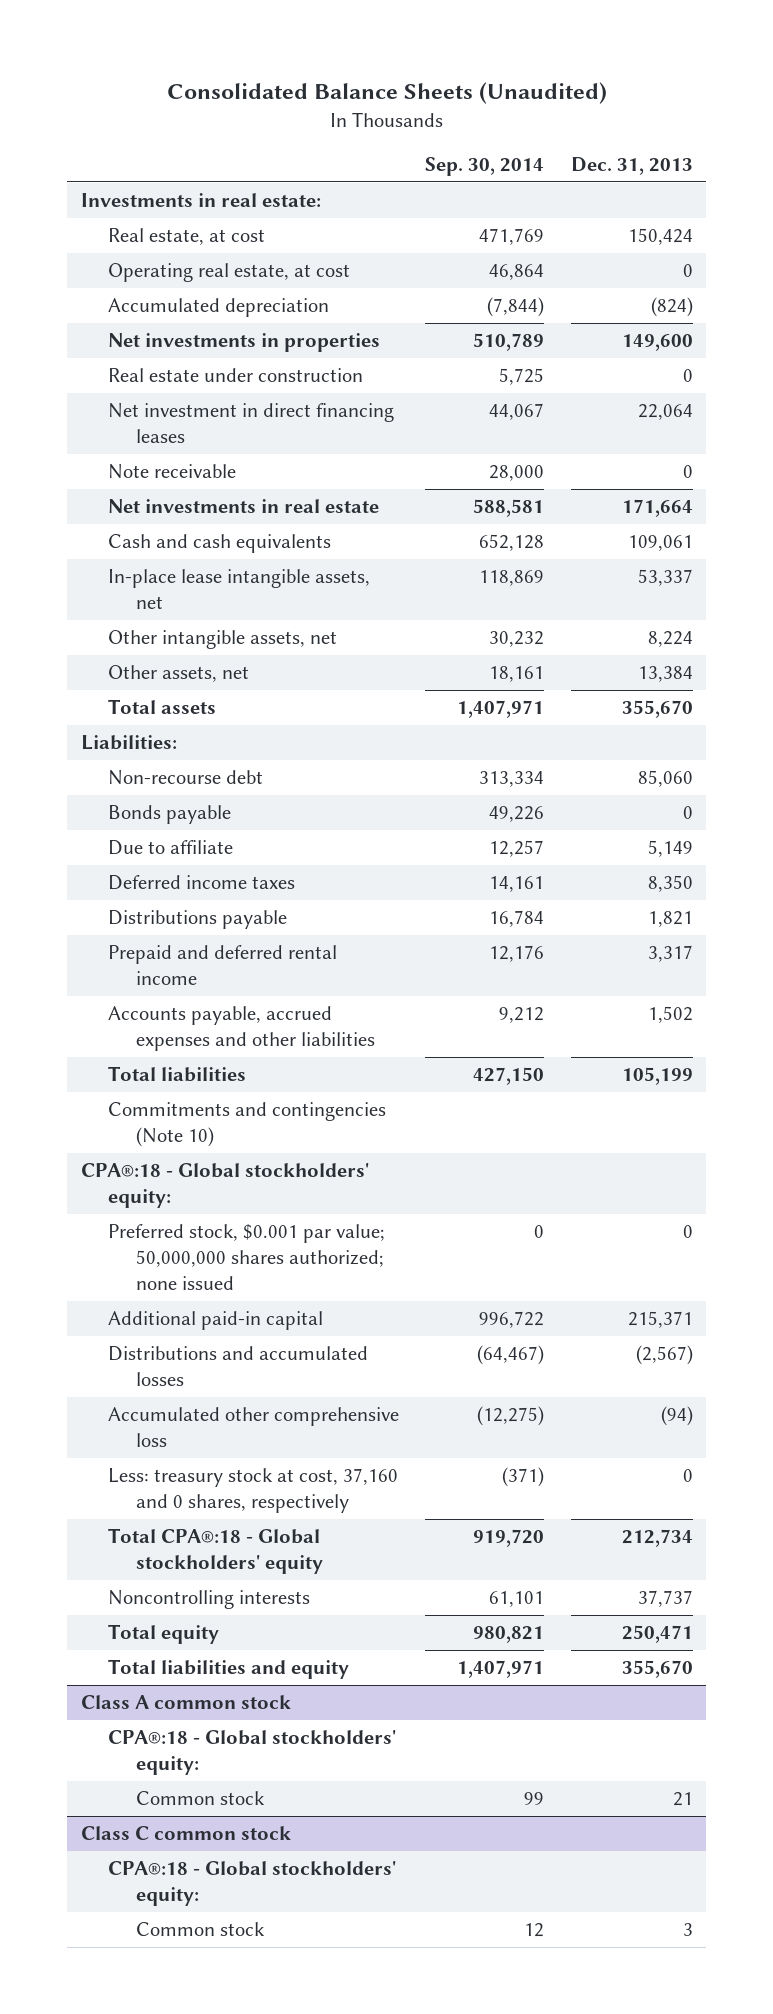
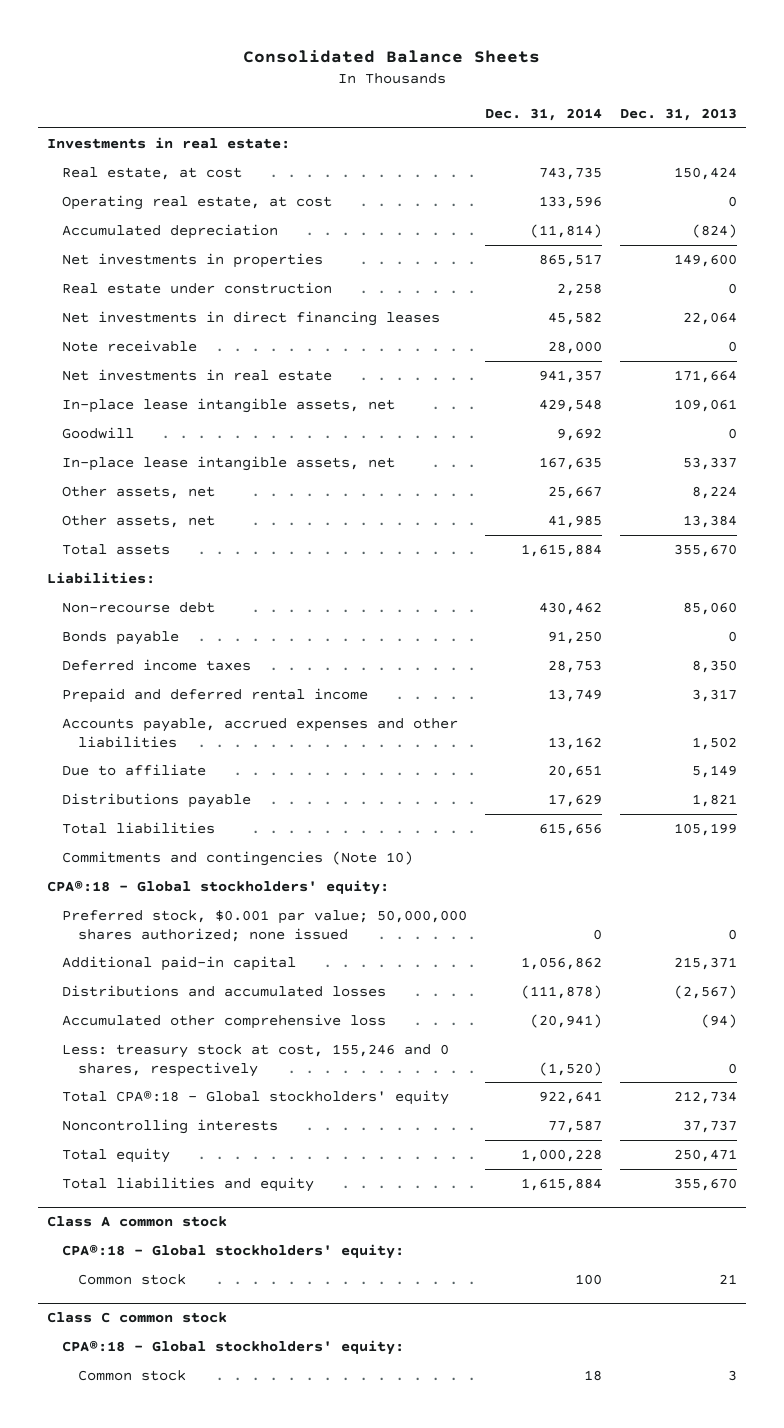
[166,82,607,105] Consolidated Balance Sheets (Unaudited) -> [242,50,540,64] Consolidated Balance Sheets
[425,157,545,177] Sep. 30, 2014 -> none
none -> [485,108,603,122] Dec. 31, 2014
[108,403,395,443] Net investment in direct financing leases -> [62,311,441,327] Net investments in direct financing leases
[108,534,332,554] Cash and cash equivalents -> [62,398,396,414] In-place lease intangible assets, net
none -> [62,427,135,440] Goodwill
[108,630,338,650] Other intangible assets, net -> [62,486,216,500] Other assets, net
[108,840,234,856] Due to affiliate -> [62,764,207,777] Due to affiliate
[108,910,288,930] Distributions payable -> [62,793,252,809] Distributions payable
[108,1468,399,1513] Less: treasury stock at cost, 37,160 and 0 shares, respectively -> [62,1044,450,1077] Less: treasury stock at cost, 155,246 and 0 shares, respectively

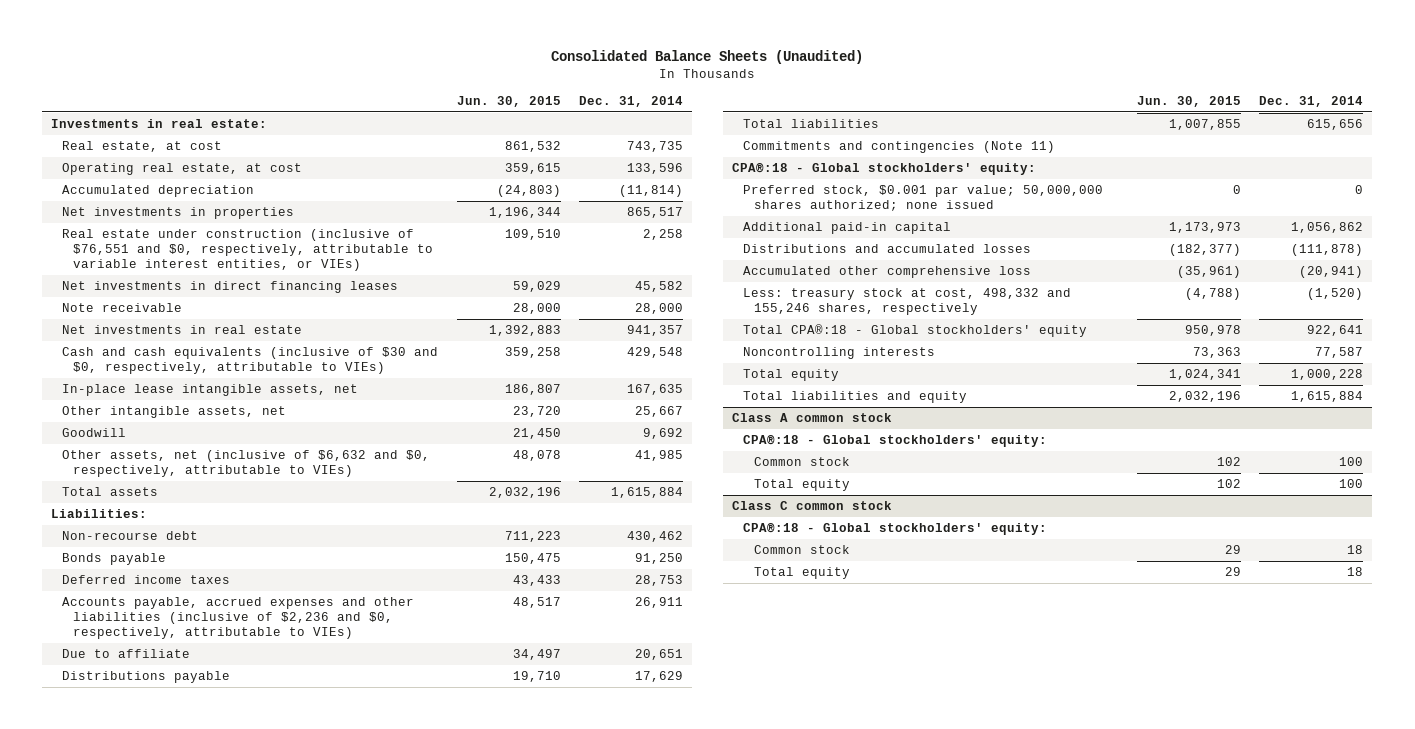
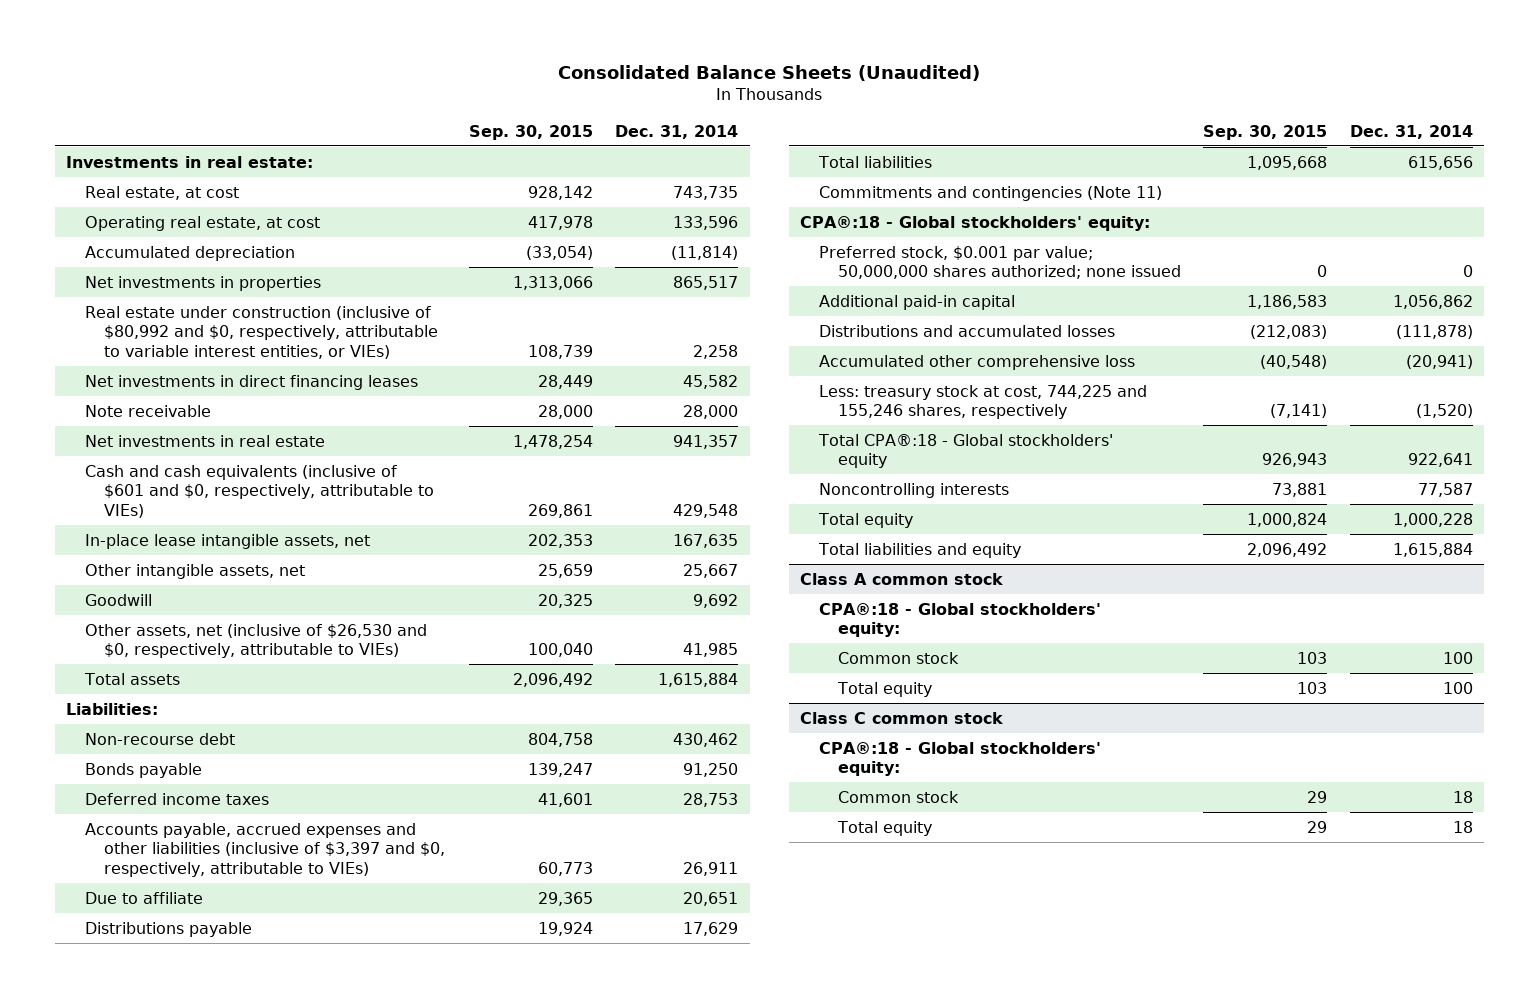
[456,95,561,107] Jun. 30, 2015 -> none
none -> [468,124,593,140] Sep. 30, 2015
[62,228,434,272] Real estate under construction (inclusive of $76,551 and $0, respectively, attributable to variable interest entities, or VIEs) -> [84,305,438,359] Real estate under construction (inclusive of $80,992 and $0, respectively, attributable to variable interest entities, or VIEs)
[62,346,439,374] Cash and cash equivalents (inclusive of $30 and $0, respectively, attributable to VIEs) -> [84,464,434,518] Cash and cash equivalents (inclusive of $601 and $0, respectively, attributable to VIEs)
[62,449,431,477] Other assets, net (inclusive of $6,632 and $0, respectively, attributable to VIEs) -> [84,623,427,659] Other assets, net (inclusive of $26,530 and $0, respectively, attributable to VIEs)
[62,596,415,640] Accounts payable, accrued expenses and other liabilities (inclusive of $2,236 and $0, respectively, attributable to VIEs) -> [84,822,445,877] Accounts payable, accrued expenses and other liabilities (inclusive of $3,397 and $0, respectively, attributable to VIEs)
[742,287,1071,315] Less: treasury stock at cost, 498,332 and 155,246 shares, respectively -> [819,384,1148,420] Less: treasury stock at cost, 744,225 and 155,246 shares, respectively

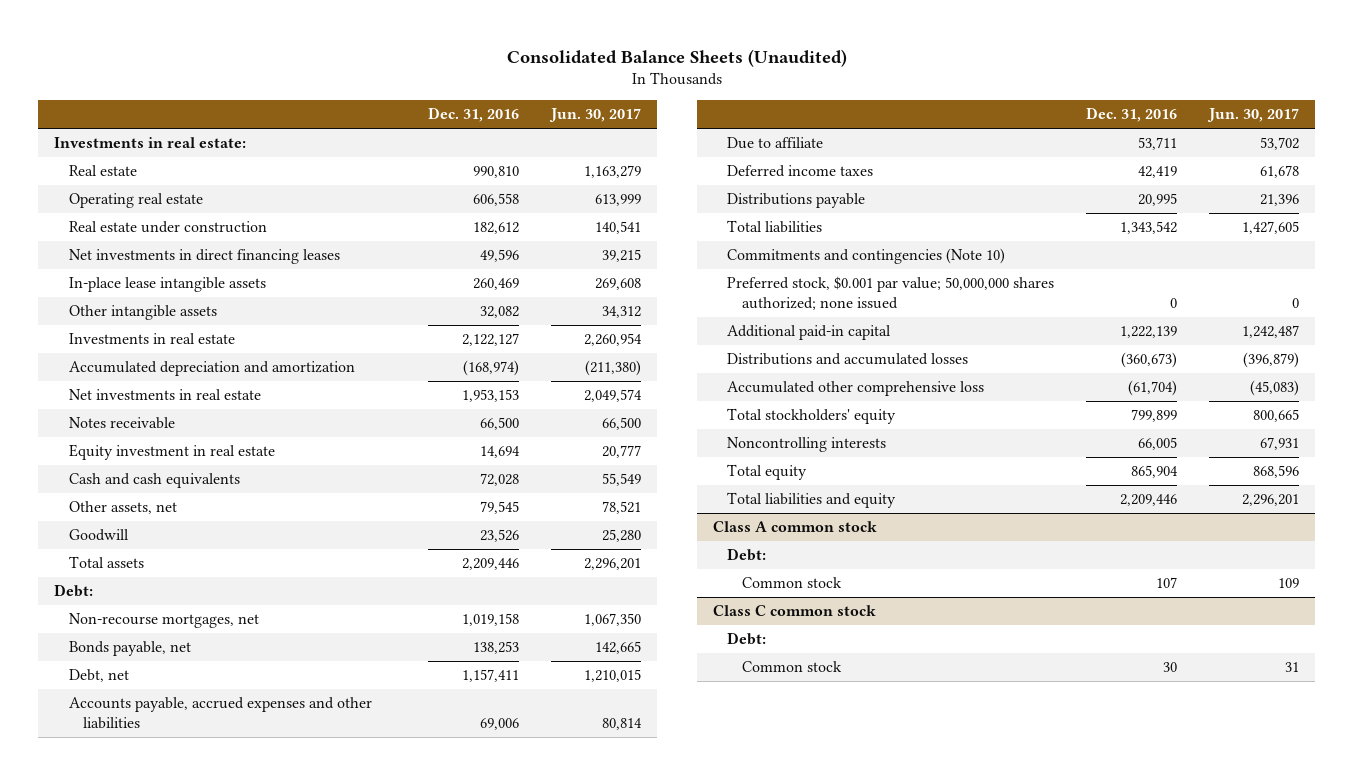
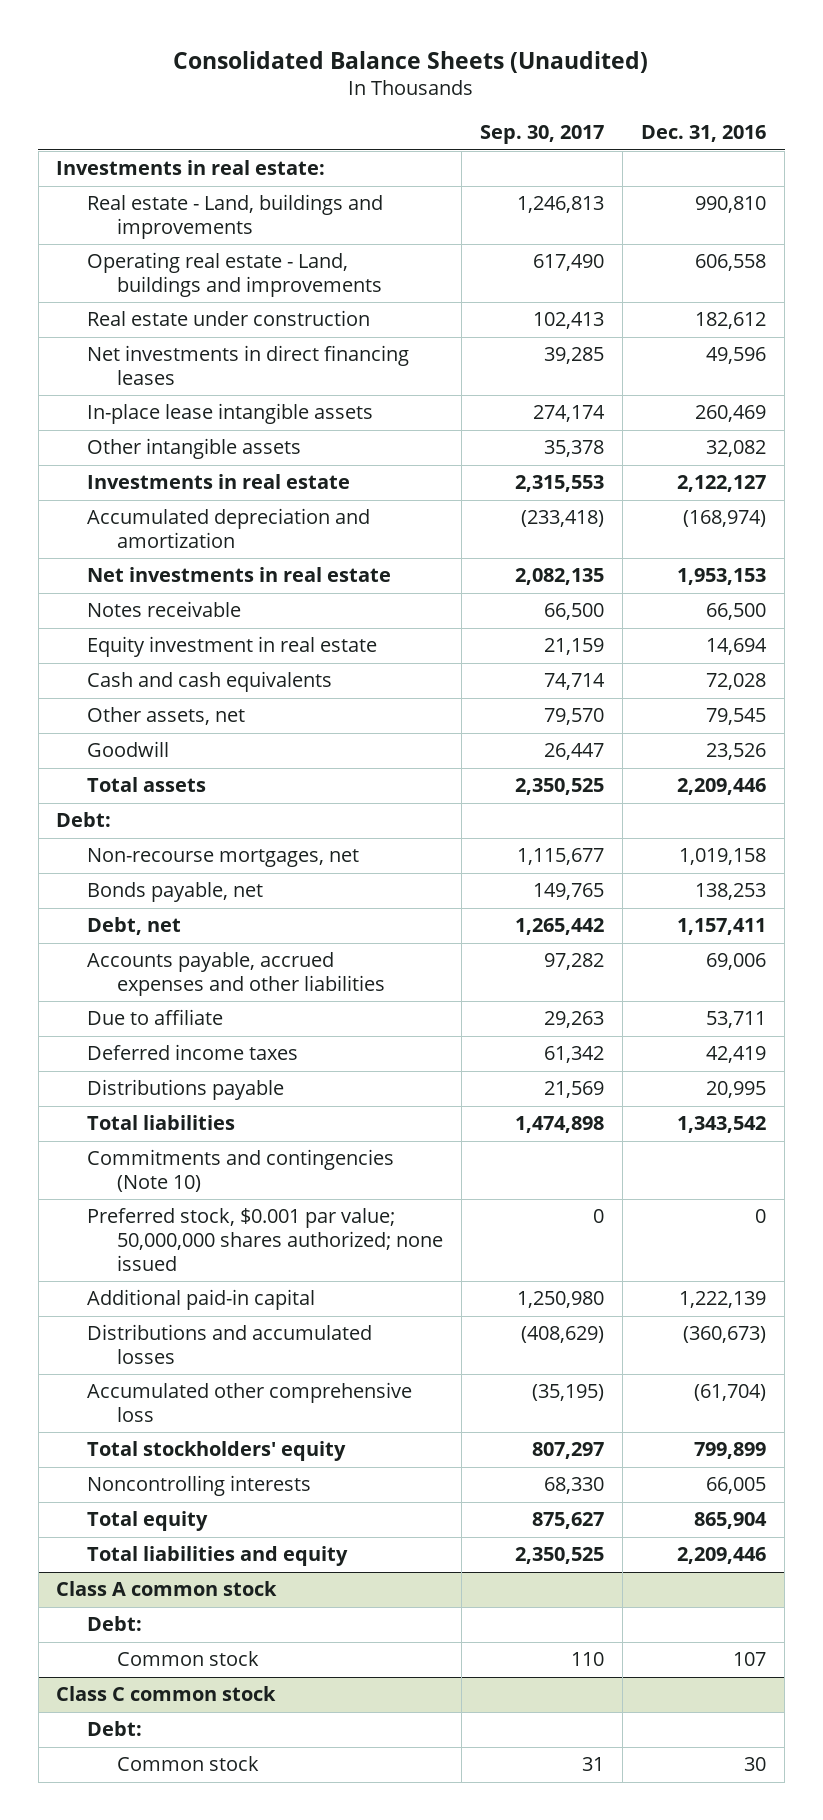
[548,108,641,123] Jun. 30, 2017 -> none
none -> [480,125,605,145] Sep. 30, 2017
[68,165,137,177] Real estate -> [86,194,383,239] Real estate - Land, buildings and improvements
[68,193,203,209] Operating real estate -> [86,252,383,297] Operating real estate - Land, buildings and improvements

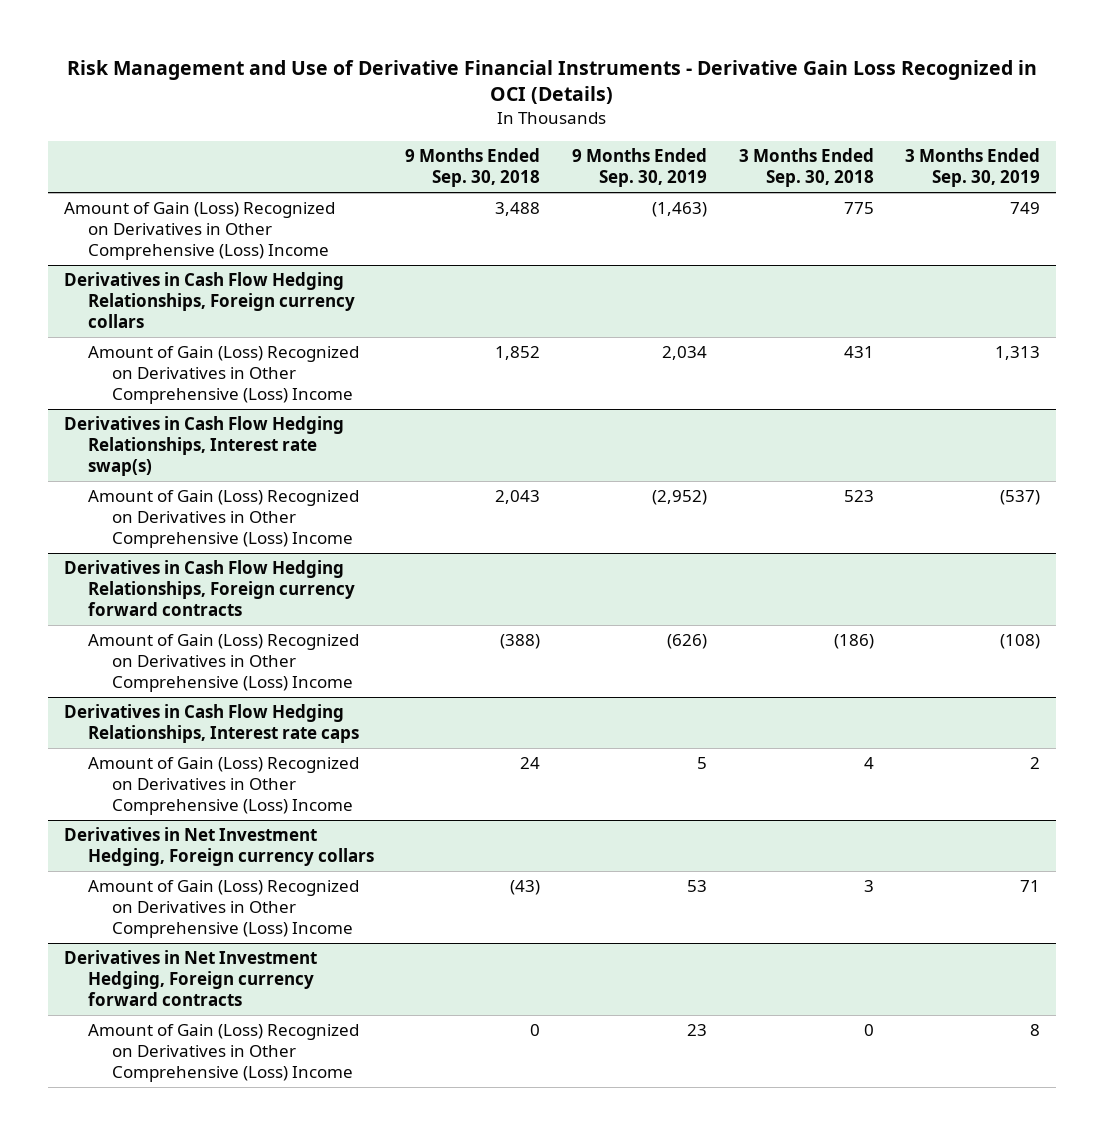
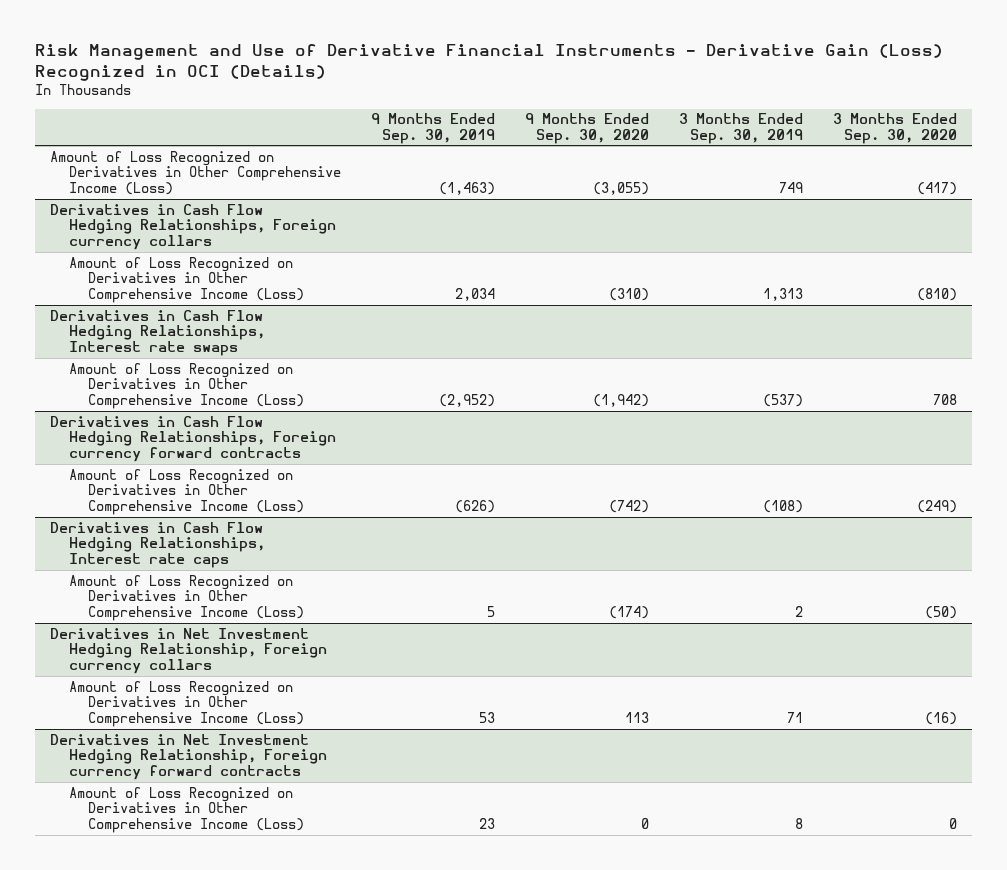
[67,59,1038,105] Risk Management and Use of Derivative Financial Instruments - Derivative Gain Loss Recognized in OCI (Details) -> [34,43,943,81] Risk Management and Use of Derivative Financial Instruments - Derivative Gain (Loss) Recognized in OCI (Details)
[405,148,541,188] 9 Months Ended Sep. 30, 2018 -> none
[738,148,874,188] 3 Months Ended Sep. 30, 2018 -> none
none -> [525,113,650,145] 9 Months Ended Sep. 30, 2020
none -> [833,113,958,145] 3 Months Ended Sep. 30, 2020
[63,202,335,260] Amount of Gain (Loss) Recognized on Derivatives in Other Comprehensive (Loss) Income -> [49,150,342,196] Amount of Loss Recognized on Derivatives in Other Comprehensive Income (Loss)
[87,346,359,404] Amount of Gain (Loss) Recognized on Derivatives in Other Comprehensive (Loss) Income -> [69,256,305,304] Amount of Loss Recognized on Derivatives in Other Comprehensive Income (Loss)
[63,416,344,476] Derivatives in Cash Flow Hedging Relationships, Interest rate swap(s) -> [49,309,266,357] Derivatives in Cash Flow Hedging Relationships, Interest rate swaps
[87,490,359,548] Amount of Gain (Loss) Recognized on Derivatives in Other Comprehensive (Loss) Income -> [69,362,305,410] Amount of Loss Recognized on Derivatives in Other Comprehensive Income (Loss)
[87,634,359,692] Amount of Gain (Loss) Recognized on Derivatives in Other Comprehensive (Loss) Income -> [69,468,305,516] Amount of Loss Recognized on Derivatives in Other Comprehensive Income (Loss)
[87,757,359,815] Amount of Gain (Loss) Recognized on Derivatives in Other Comprehensive (Loss) Income -> [69,574,305,622] Amount of Loss Recognized on Derivatives in Other Comprehensive Income (Loss)
[63,827,374,866] Derivatives in Net Investment Hedging, Foreign currency collars -> [49,627,328,675] Derivatives in Net Investment Hedging Relationship, Foreign currency collars
[87,880,359,938] Amount of Gain (Loss) Recognized on Derivatives in Other Comprehensive (Loss) Income -> [69,680,305,728] Amount of Loss Recognized on Derivatives in Other Comprehensive Income (Loss)
[63,950,317,1006] Derivatives in Net Investment Hedging, Foreign currency forward contracts -> [49,733,328,781] Derivatives in Net Investment Hedging Relationship, Foreign currency forward contracts
[87,1024,359,1082] Amount of Gain (Loss) Recognized on Derivatives in Other Comprehensive (Loss) Income -> [69,786,305,834] Amount of Loss Recognized on Derivatives in Other Comprehensive Income (Loss)

